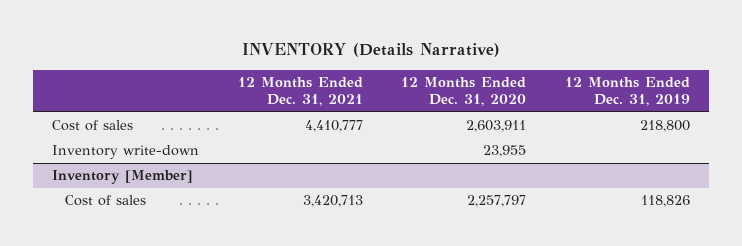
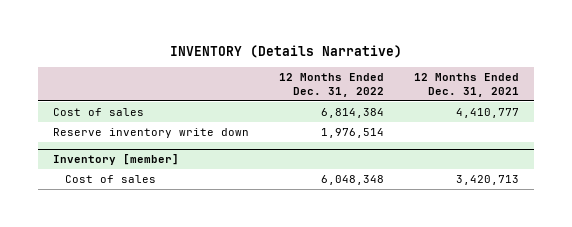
[401,77,527,107] 12 Months Ended Dec. 31, 2020 -> none
[564,77,690,107] 12 Months Ended Dec. 31, 2019 -> none
none -> [278,72,384,98] 12 Months Ended Dec. 31, 2022
[52,145,200,160] Inventory write-down -> [53,128,250,139] Reserve inventory write down
[52,170,194,185] Inventory [Member] -> [53,154,180,166] Inventory [member]

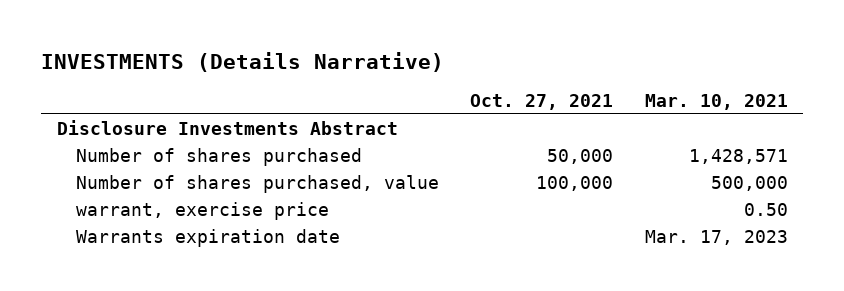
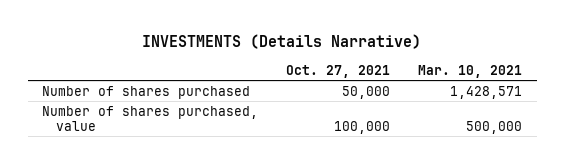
[56,120,398,136] Disclosure Investments Abstract -> none
[75,202,329,221] warrant, exercise price -> none
[75,229,340,248] Warrants expiration date -> none

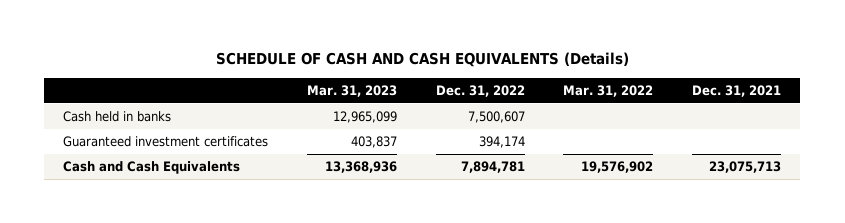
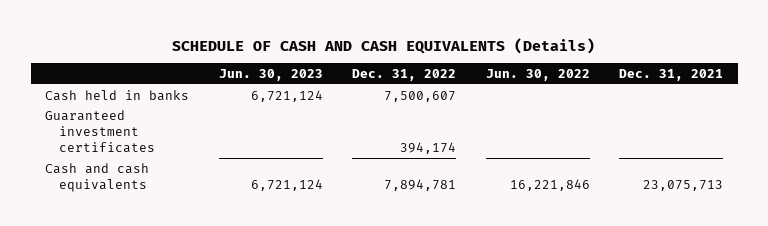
[307,84,398,97] Mar. 31, 2023 -> none
[563,84,654,97] Mar. 31, 2022 -> none
none -> [218,68,323,81] Jun. 30, 2023
none -> [485,68,590,81] Jun. 30, 2022
[63,161,241,175] Cash and Cash Equivalents -> [45,162,150,192] Cash and cash equivalents

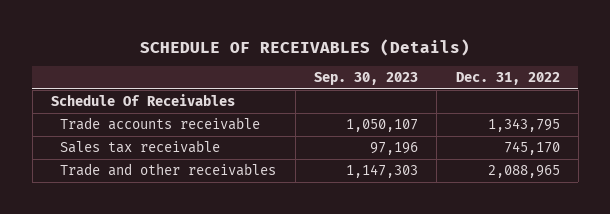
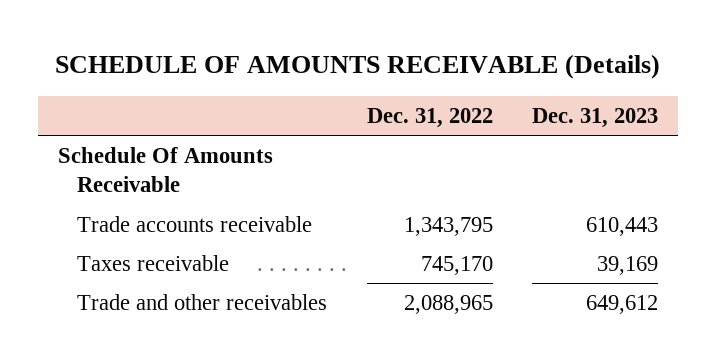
[140,38,471,56] SCHEDULE OF RECEIVABLES (Details) -> [54,54,660,80] SCHEDULE OF AMOUNTS RECEIVABLE (Details)
[313,72,418,86] Sep. 30, 2023 -> none
none -> [532,107,659,128] Dec. 31, 2023
[50,93,235,106] Schedule Of Receivables -> [57,147,273,193] Schedule Of Amounts Receivable
[60,139,221,153] Sales tax receivable -> [77,255,230,272] Taxes receivable

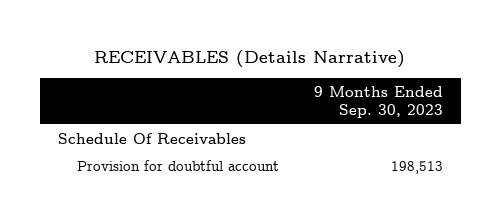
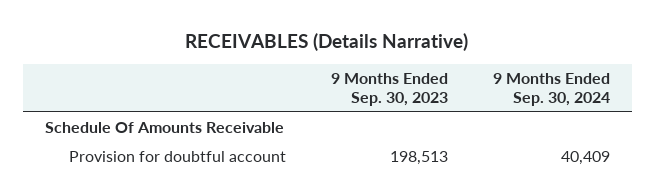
none -> [492,73,610,106] 9 Months Ended Sep. 30, 2024
[57,132,246,144] Schedule Of Receivables -> [45,122,285,134] Schedule Of Amounts Receivable

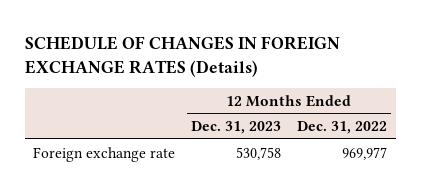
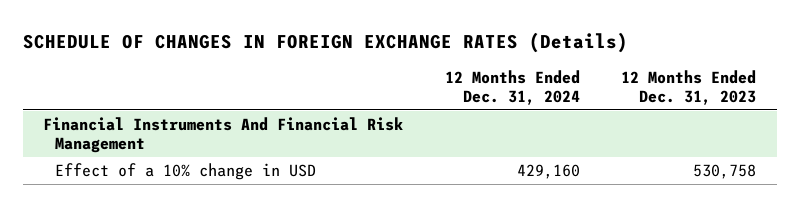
[297,120,388,134] Dec. 31, 2022 -> none
none -> [444,69,580,106] 12 Months Ended Dec. 31, 2024
none -> [43,117,404,154] Financial Instruments And Financial Risk Management
[33,146,176,162] Foreign exchange rate -> [55,163,317,181] Effect of a 10% change in USD

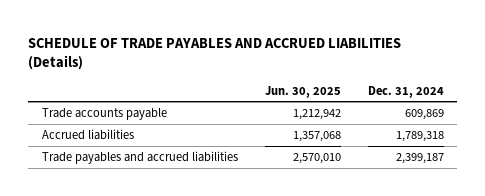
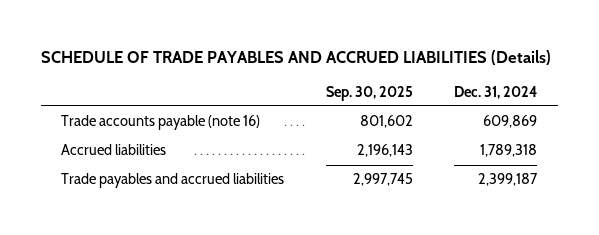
[264,85,341,98] Jun. 30, 2025 -> none
none -> [325,85,413,101] Sep. 30, 2025
[41,108,167,121] Trade accounts payable -> [61,115,261,131] Trade accounts payable (note 16)

